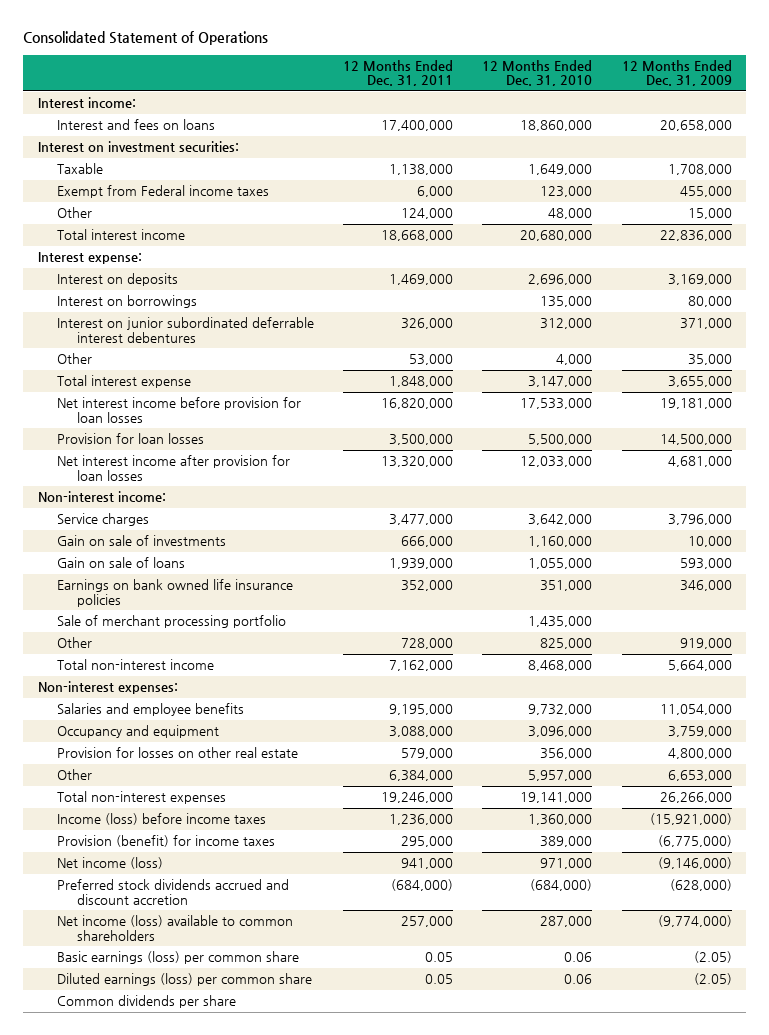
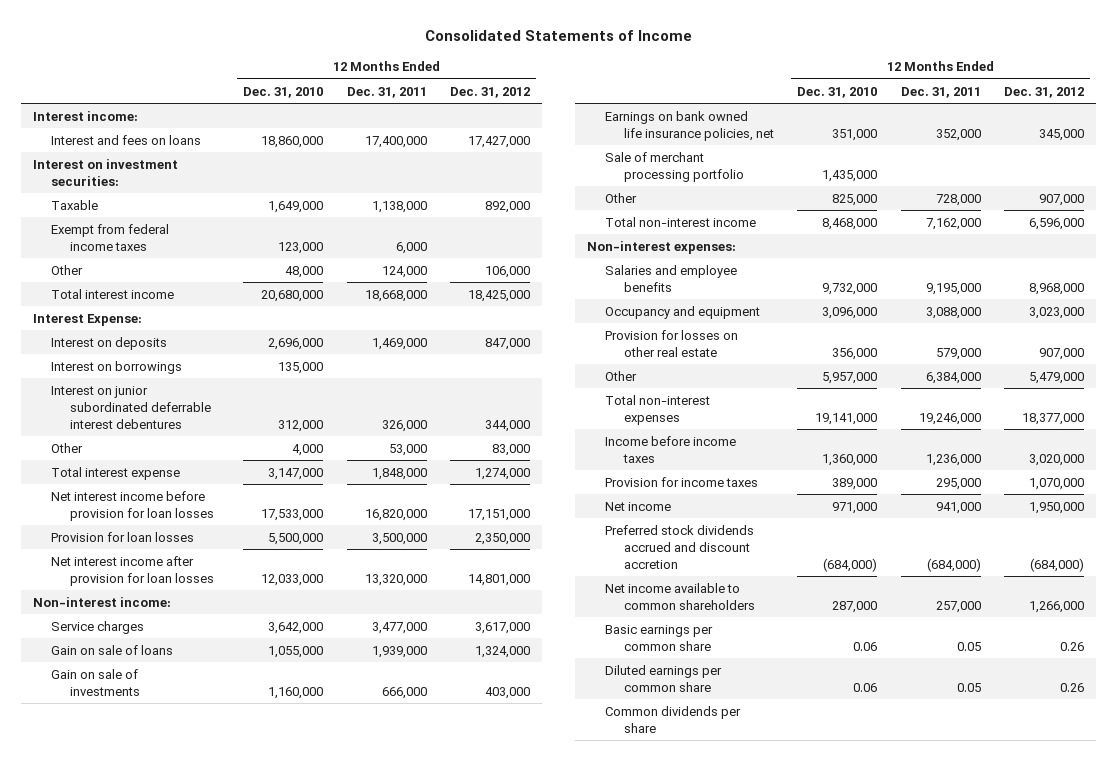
[23,31,269,46] Consolidated Statement of Operations -> [424,30,692,42] Consolidated Statements of Income
[621,59,732,87] 12 Months Ended Dec. 31, 2009 -> none
none -> [450,86,531,98] Dec. 31, 2012
[57,185,270,199] Exempt from Federal income taxes -> [51,223,170,251] Exempt from federal income taxes
[37,252,142,265] Interest expense: -> [32,313,142,326] Interest Expense:
[57,535,227,547] Gain on sale of investments -> [51,668,140,696] Gain on sale of investments
[57,579,294,607] Earnings on bank owned life insurance policies -> [605,110,774,141] Earnings on bank owned life insurance policies, net
[57,813,267,826] Income (loss) before income taxes -> [605,435,737,463] Income before income taxes
[57,835,276,848] Provision (benefit) for income taxes -> [605,476,759,487] Provision for income taxes
[57,857,164,870] Net income (loss) -> [605,501,672,511] Net income
[57,915,294,941] Net income (loss) available to common shareholders -> [605,582,755,610] Net income available to common shareholders
[57,951,300,965] Basic earnings (loss) per common share -> [605,624,714,651] Basic earnings per common share
[57,973,313,987] Diluted earnings (loss) per common share -> [605,664,723,692] Diluted earnings per common share

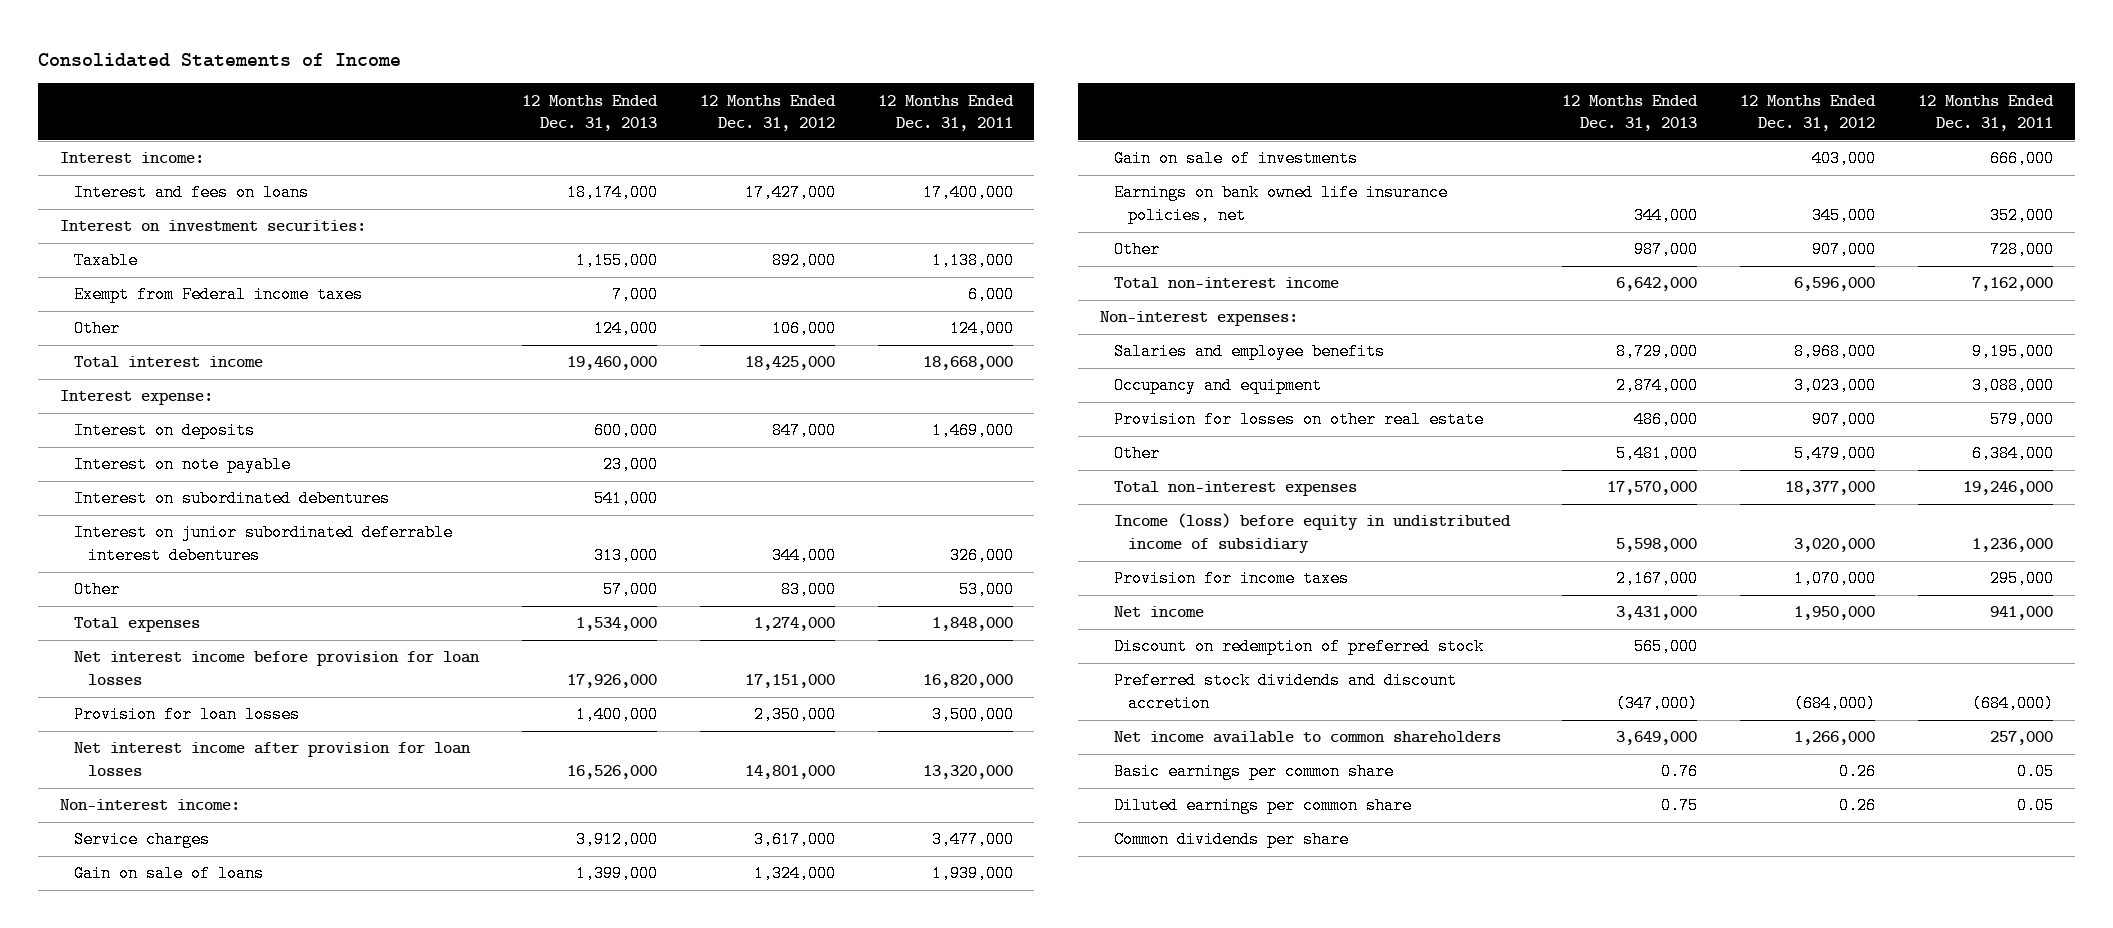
[243,86,324,98] Dec. 31, 2010 -> none
none -> [521,94,658,132] 12 Months Ended Dec. 31, 2013
[51,223,170,251] Exempt from federal income taxes -> [73,286,363,304] Exempt from Federal income taxes
[32,313,142,326] Interest Expense: -> [59,390,213,406] Interest expense:
[51,360,183,374] Interest on borrowings -> none
none -> [73,456,291,474] Interest on note payable
none -> [73,490,390,508] Interest on subordinated debentures
[51,466,181,480] Total interest expense -> [73,617,200,633] Total expenses
[605,151,744,182] Sale of merchant processing portfolio -> none
[605,435,737,463] Income before income taxes -> [1113,513,1511,554] Income (loss) before equity in undistributed income of subsidiary
none -> [1113,638,1484,656] Discount on redemption of preferred stock
[605,524,755,569] Preferred stock dividends accrued and discount accretion -> [1113,672,1457,713] Preferred stock dividends and discount accretion

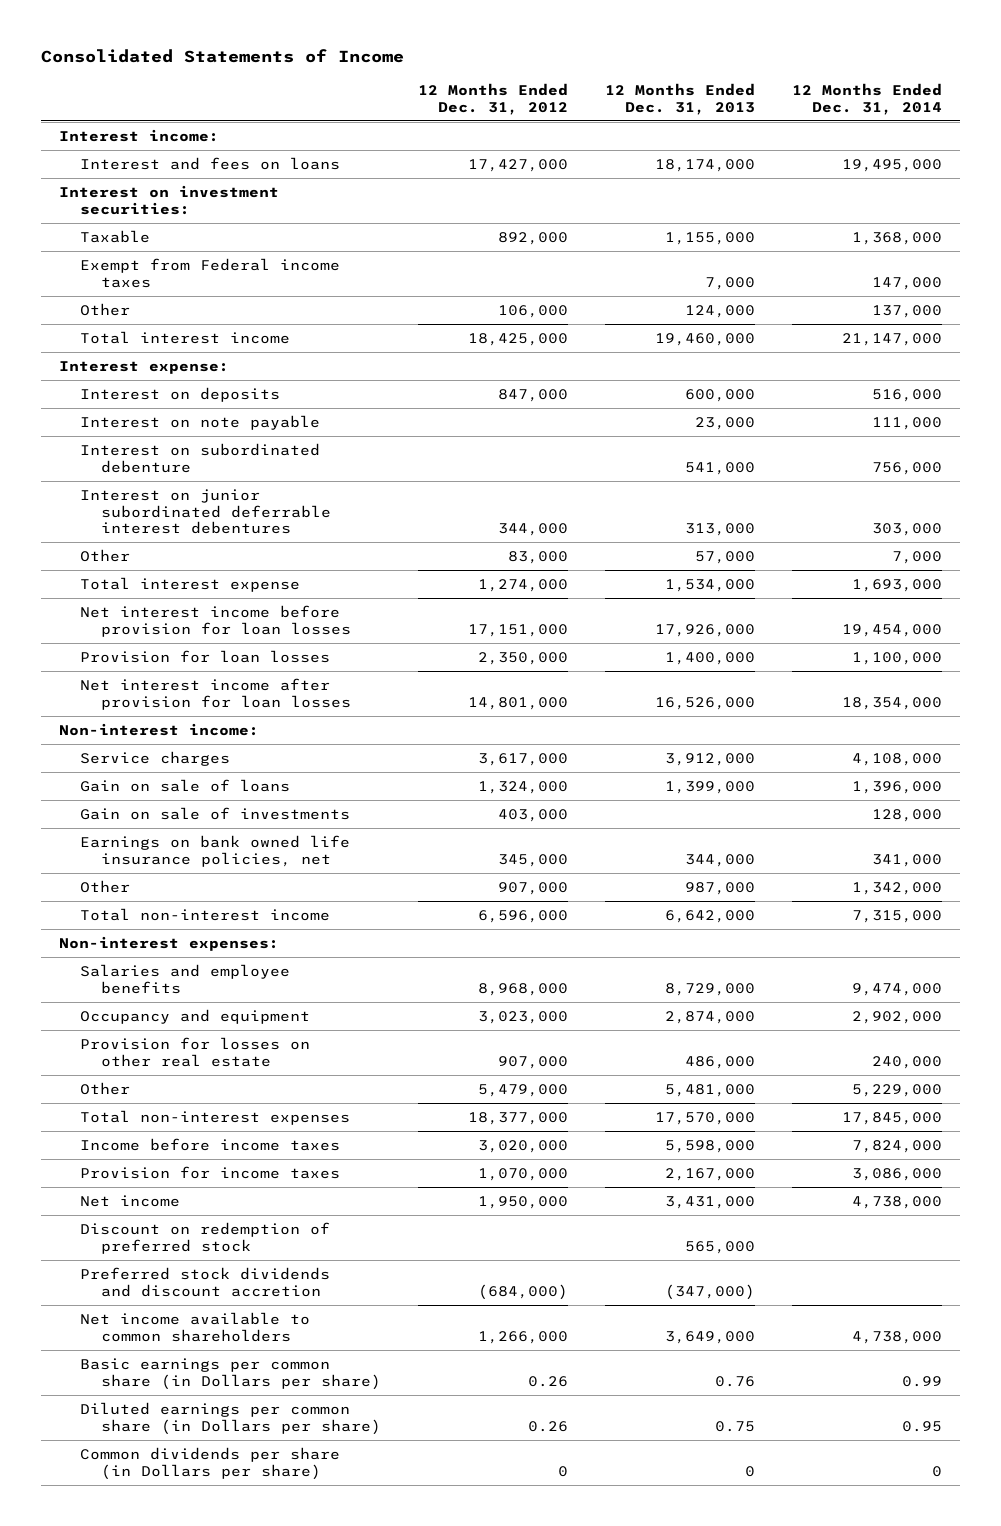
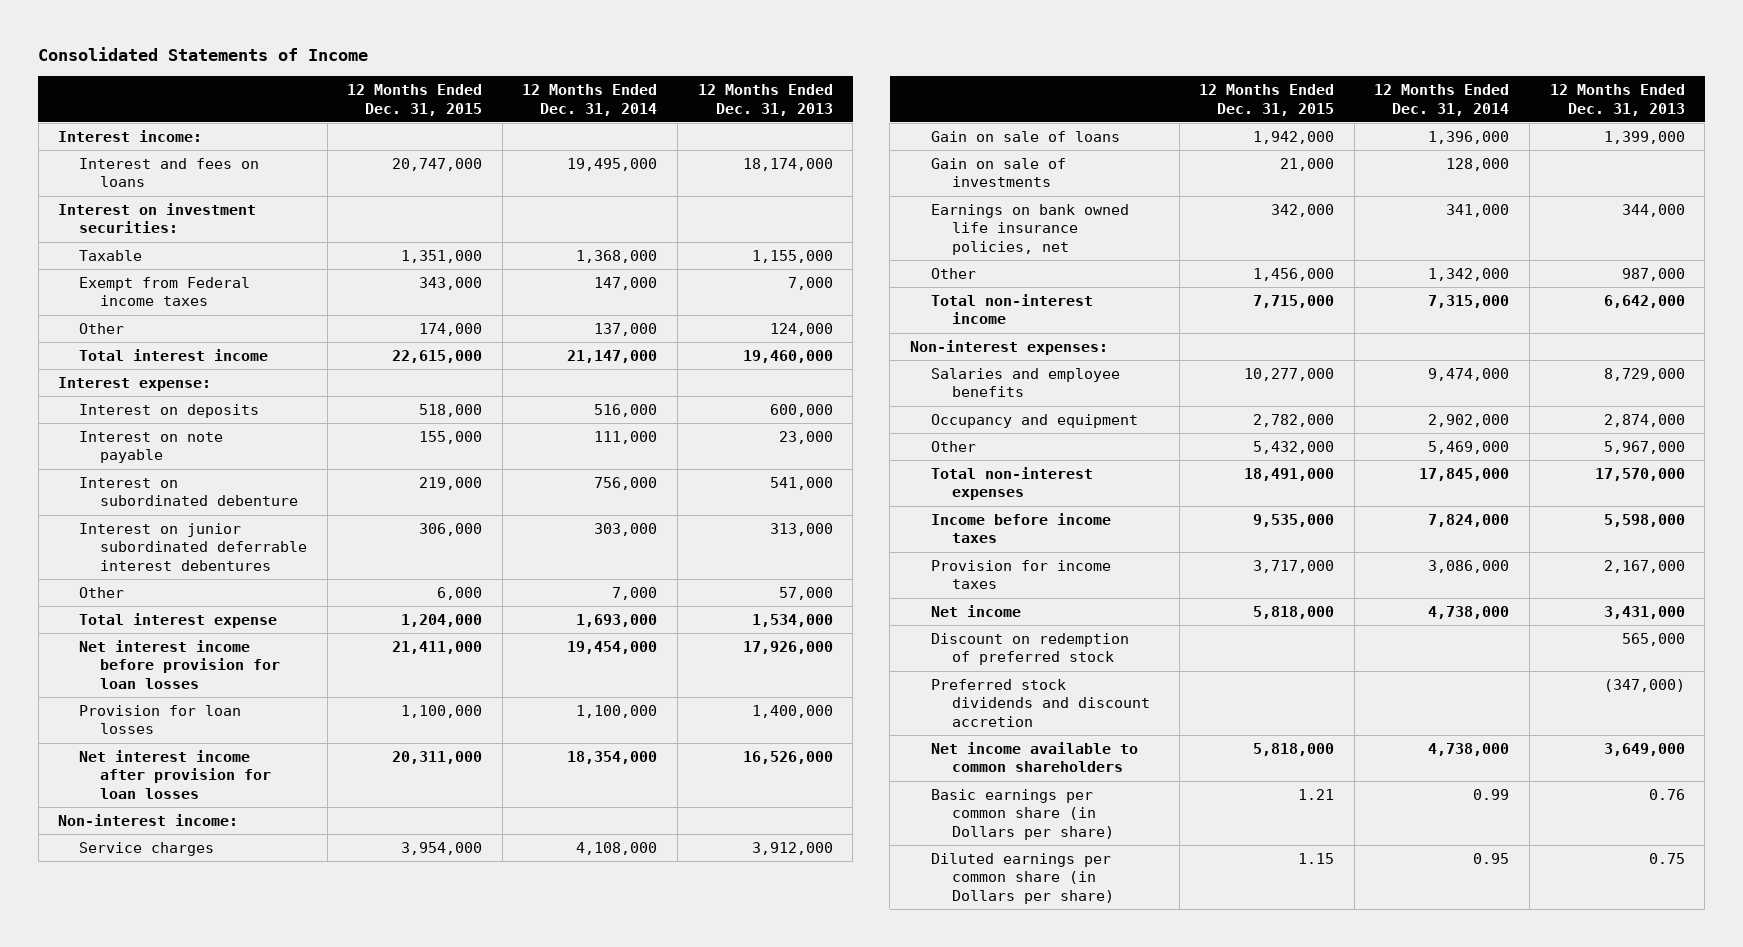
[418,83,569,115] 12 Months Ended Dec. 31, 2012 -> none
none -> [347,84,483,116] 12 Months Ended Dec. 31, 2015
[80,1036,311,1067] Provision for losses on other real estate -> none
[664,1083,755,1097] 5,481,000 -> [1603,441,1685,455] 5,967,000
[851,1083,942,1097] 5,229,000 -> [1428,441,1510,455] 5,469,000
[80,1446,341,1480] Common dividends per share (in Dollars per share) -> none

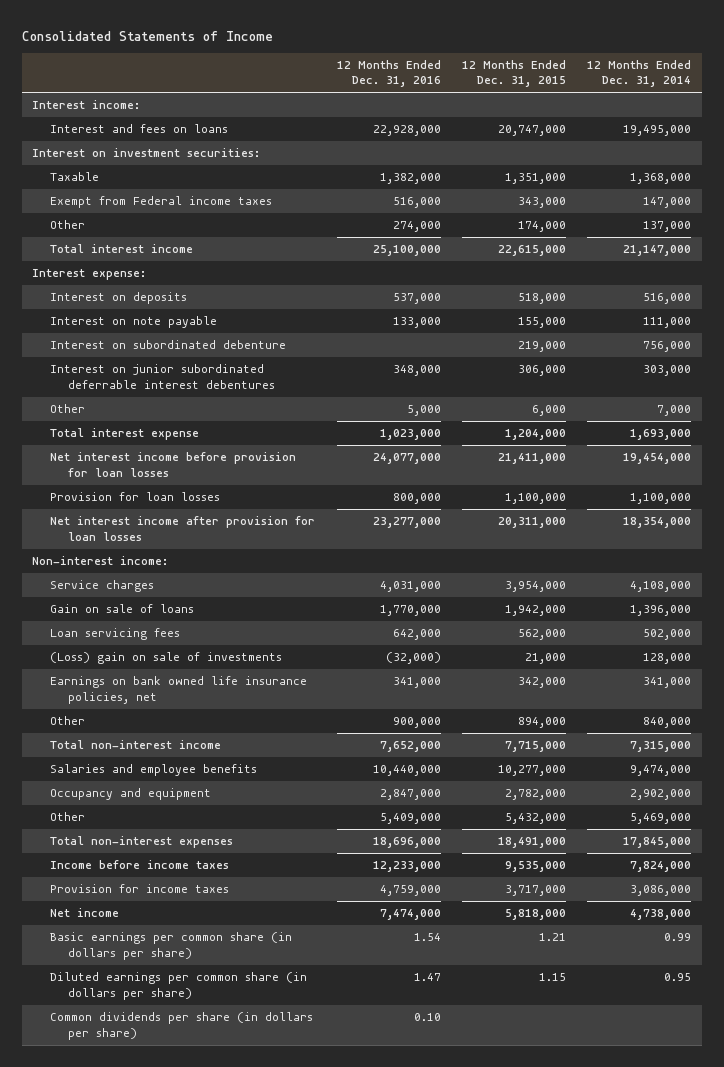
[697,84,833,116] 12 Months Ended Dec. 31, 2013 -> none
none -> [336,59,441,88] 12 Months Ended Dec. 31, 2016
none -> [50,628,181,641] Loan servicing fees
[931,158,1067,188] Gain on sale of investments -> [50,652,283,665] (Loss) gain on sale of investments
[1253,268,1335,282] 1,456,000 -> [517,717,566,729] 894,000
[1428,268,1510,282] 1,342,000 -> [643,717,692,729] 840,000
[910,340,1109,356] Non-interest expenses: -> none
[931,633,1130,666] Discount on redemption of preferred stock -> none
[931,679,1151,727] Preferred stock dividends and discount accretion -> none
[931,742,1139,773] Net income available to common shareholders -> none
[931,789,1115,840] Basic earnings per common share (in Dollars per share) -> [50,932,293,960] Basic earnings per common share (in dollars per share)
[931,853,1115,904] Diluted earnings per common share (in Dollars per share) -> [50,972,308,1000] Diluted earnings per common share (in dollars per share)
none -> [50,1012,314,1040] Common dividends per share (in dollars per share)

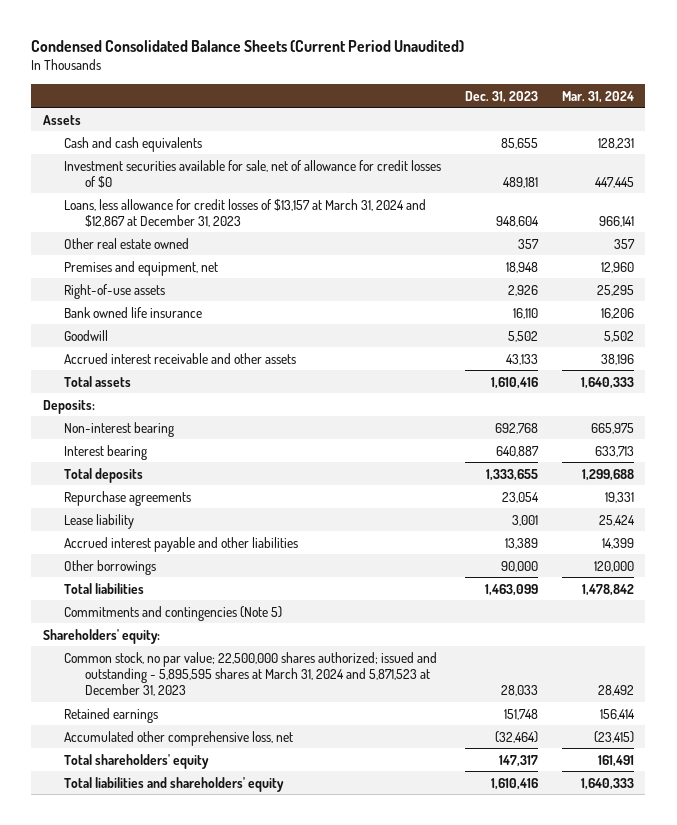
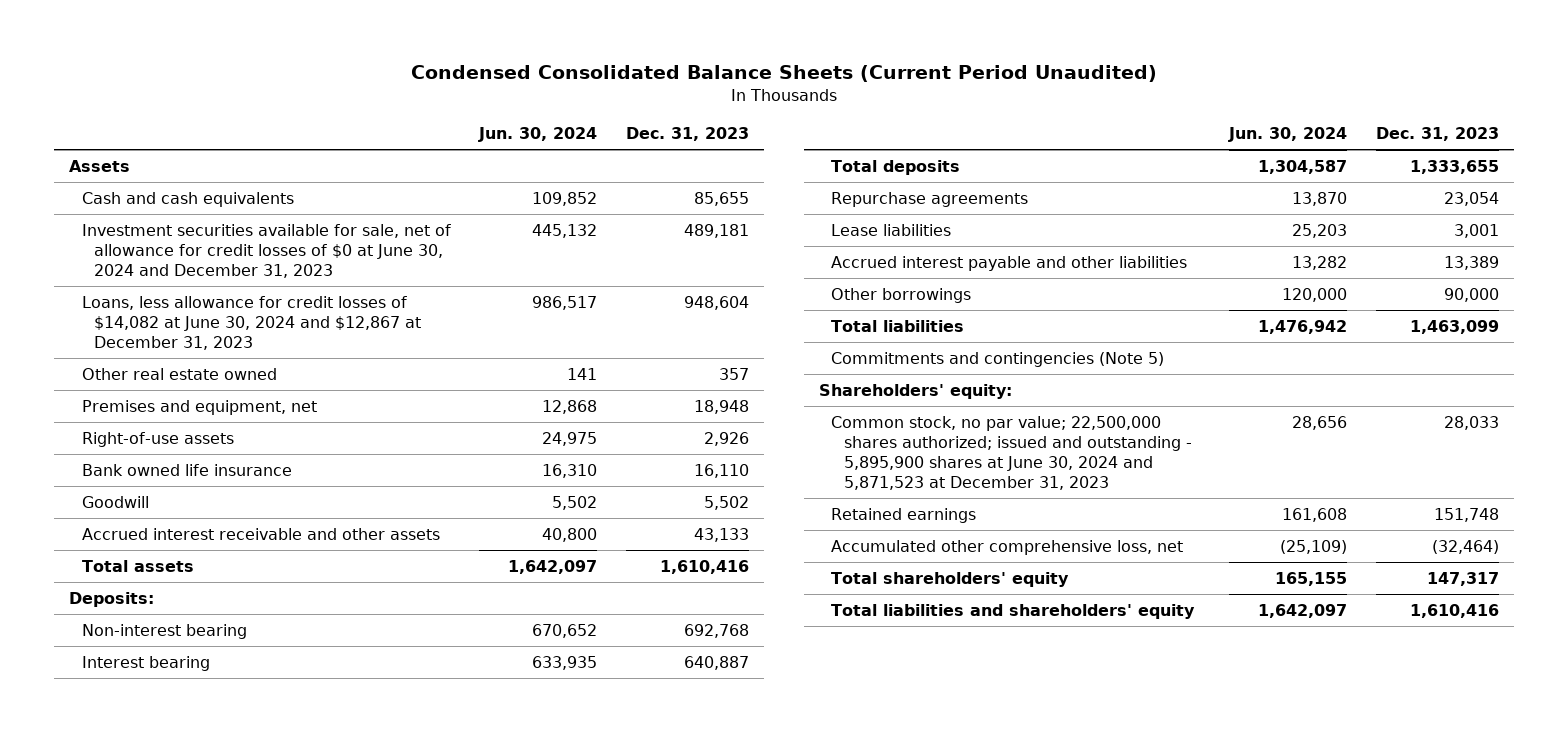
[561,90,634,103] Mar. 31, 2024 -> none
none -> [478,127,598,143] Jun. 30, 2024
[64,159,442,188] Investment securities available for sale, net of allowance for credit losses of $0 -> [81,223,451,278] Investment securities available for sale, net of allowance for credit losses of $0 at June 30, 2024 and December 31, 2023
[64,198,427,227] Loans, less allowance for credit losses of $13,157 at March 31, 2024 and $12,867 at December 31, 2023 -> [81,295,422,350] Loans, less allowance for credit losses of $14,082 at June 30, 2024 and $12,867 at December 31, 2023
[64,513,135,529] Lease liability -> [831,223,952,236] Lease liabilities
[64,651,438,697] Common stock, no par value; 22,500,000 shares authorized; issued and outstanding - 5,895,595 shares at March 31, 2024 and 5,871,523 at December 31, 2023 -> [831,415,1193,490] Common stock, no par value; 22,500,000 shares authorized; issued and outstanding - 5,895,900 shares at June 30, 2024 and 5,871,523 at December 31, 2023

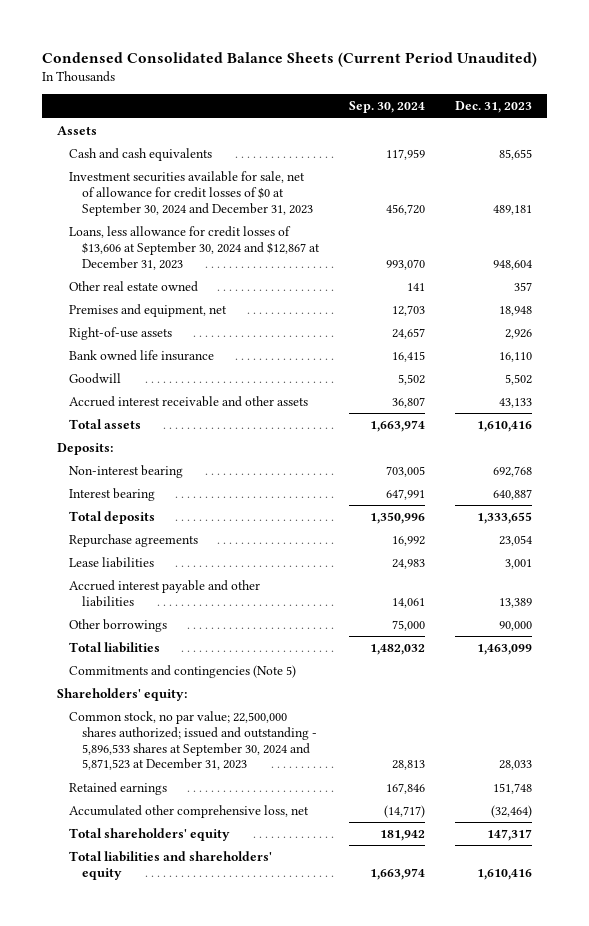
[478,127,598,143] Jun. 30, 2024 -> none
none -> [348,101,425,114] Sep. 30, 2024
[81,223,451,278] Investment securities available for sale, net of allowance for credit losses of $0 at June 30, 2024 and December 31, 2023 -> [69,171,313,216] Investment securities available for sale, net of allowance for credit losses of $0 at September 30, 2024 and December 31, 2023
[81,295,422,350] Loans, less allowance for credit losses of $14,082 at June 30, 2024 and $12,867 at December 31, 2023 -> [69,226,320,270] Loans, less allowance for credit losses of $13,606 at September 30, 2024 and $12,867 at December 31, 2023
[831,415,1193,490] Common stock, no par value; 22,500,000 shares authorized; issued and outstanding - 5,895,900 shares at June 30, 2024 and 5,871,523 at December 31, 2023 -> [69,711,317,771] Common stock, no par value; 22,500,000 shares authorized; issued and outstanding - 5,896,533 shares at September 30, 2024 and 5,871,523 at December 31, 2023

